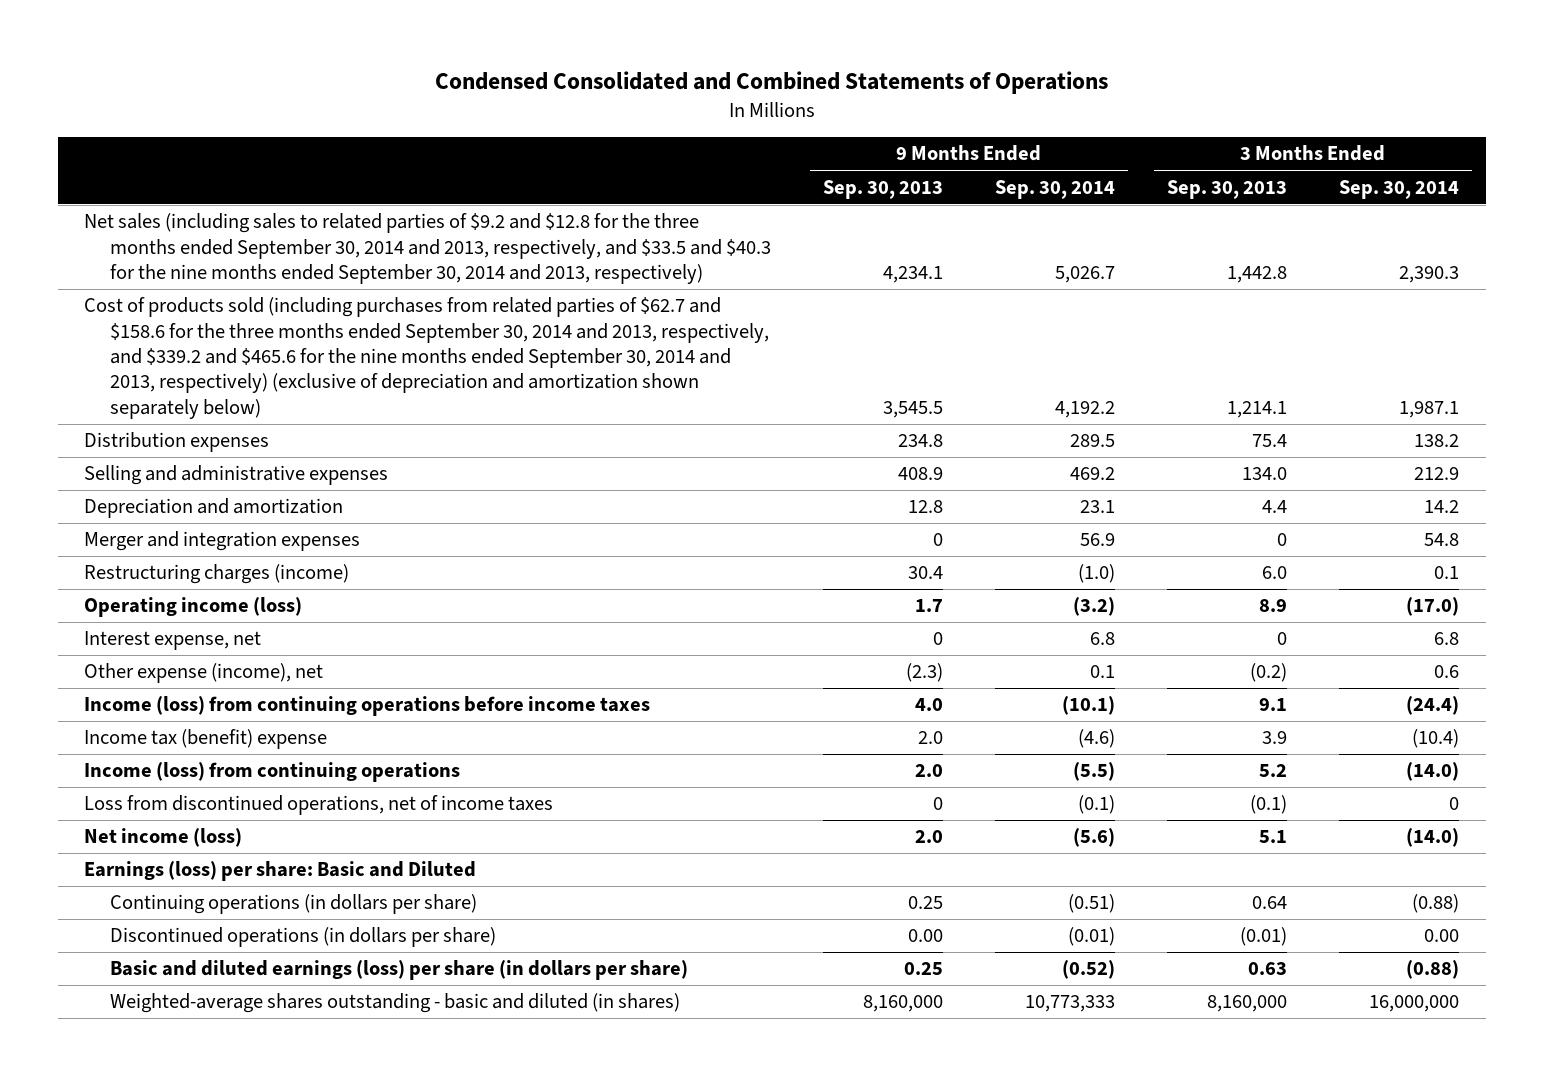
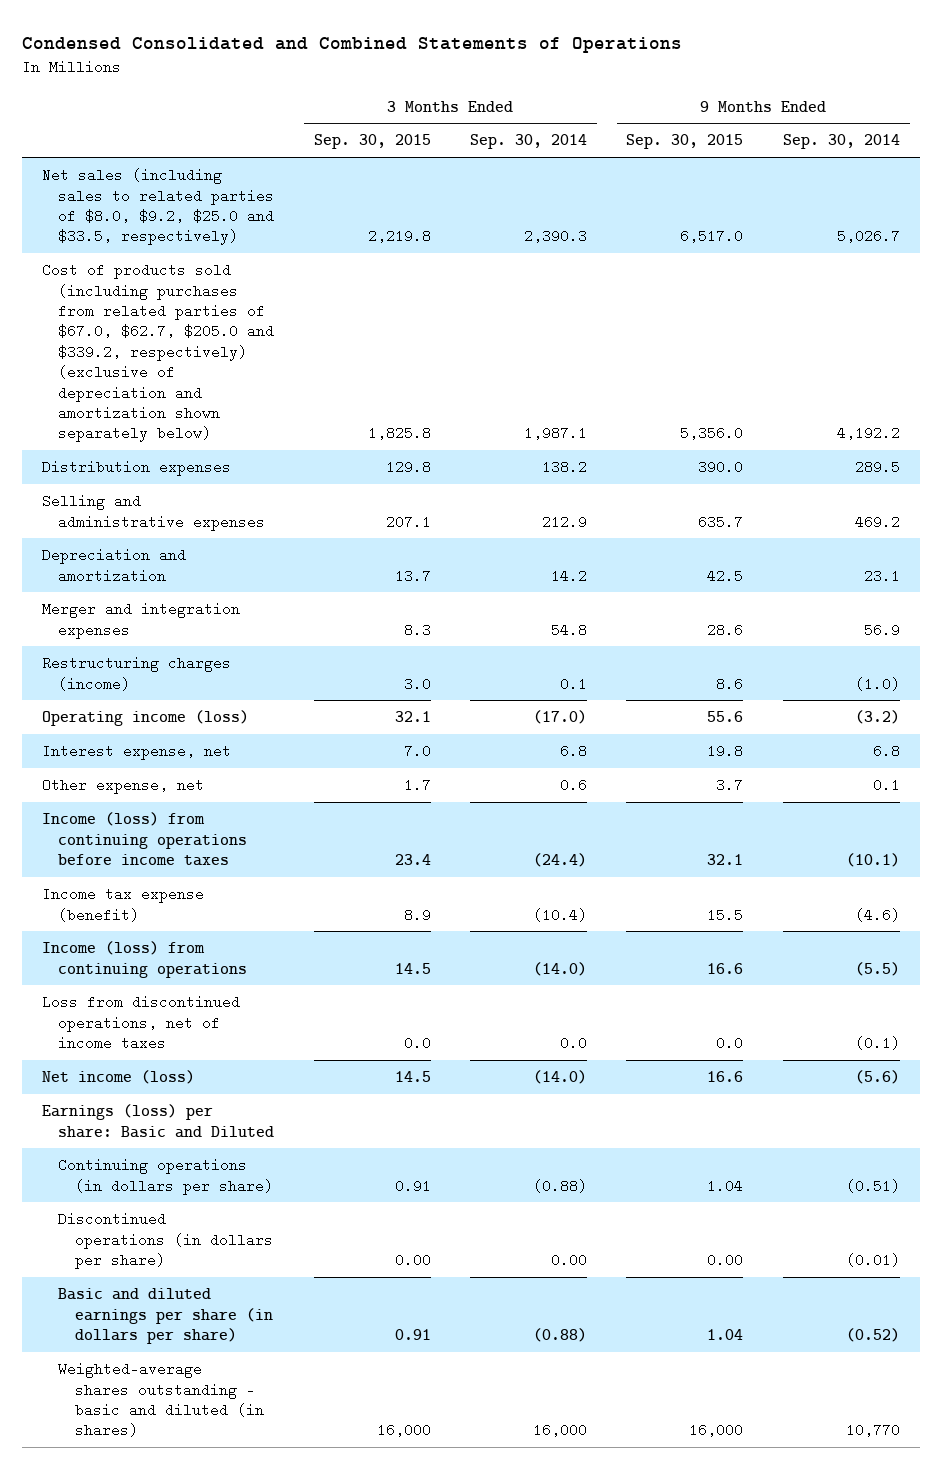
[822,179,943,199] Sep. 30, 2013 -> none
[1167,179,1288,199] Sep. 30, 2013 -> none
none -> [313,134,431,150] Sep. 30, 2015
none -> [626,134,744,150] Sep. 30, 2015
[83,213,771,285] Net sales (including sales to related parties of $9.2 and $12.8 for the three months ended September 30, 2014 and 2013, respectively, and $33.5 and $40.3 for the nine months ended September 30, 2014 and 2013, respectively) -> [42,168,275,246] Net sales (including sales to related parties of $8.0, $9.2, $25.0 and $33.5, respectively)
[83,297,769,419] Cost of products sold (including purchases from related parties of $62.7 and $158.6 for the three months ended September 30, 2014 and 2013, respectively, and $339.2 and $465.6 for the nine months ended September 30, 2014 and 2013, respectively) (exclusive of depreciation and amortization shown separately below) -> [42,263,275,443] Cost of products sold (including purchases from related parties of $67.0, $62.7, $205.0 and $339.2, respectively) (exclusive of depreciation and amortization shown separately below)
[83,663,323,684] Other expense (income), net -> [42,778,205,795] Other expense, net
[83,729,327,750] Income tax (benefit) expense -> [42,887,205,922] Income tax expense (benefit)
[1449,797,1460,811] 0 -> [560,1035,588,1050] 0.0
[109,960,688,981] Basic and diluted earnings (loss) per share (in dollars per share) -> [58,1288,273,1344] Basic and diluted earnings per share (in dollars per share)
[1024,995,1115,1013] 10,773,333 -> [845,1423,900,1438] 10,770
[1369,995,1460,1013] 16,000,000 -> [533,1423,588,1438] 16,000

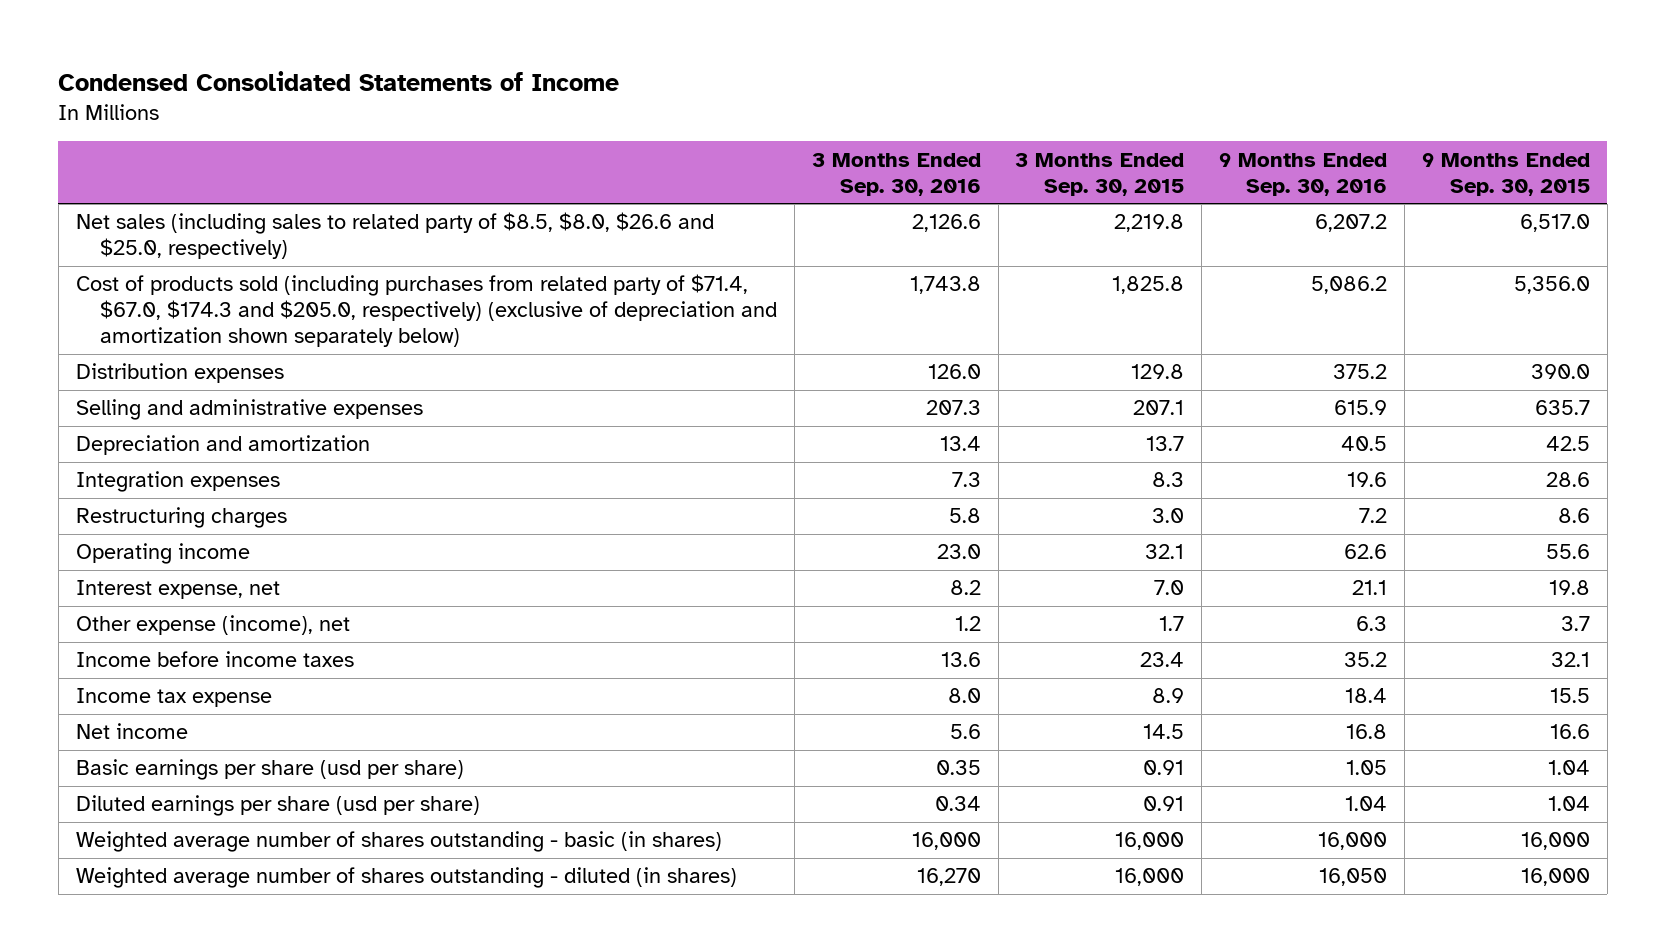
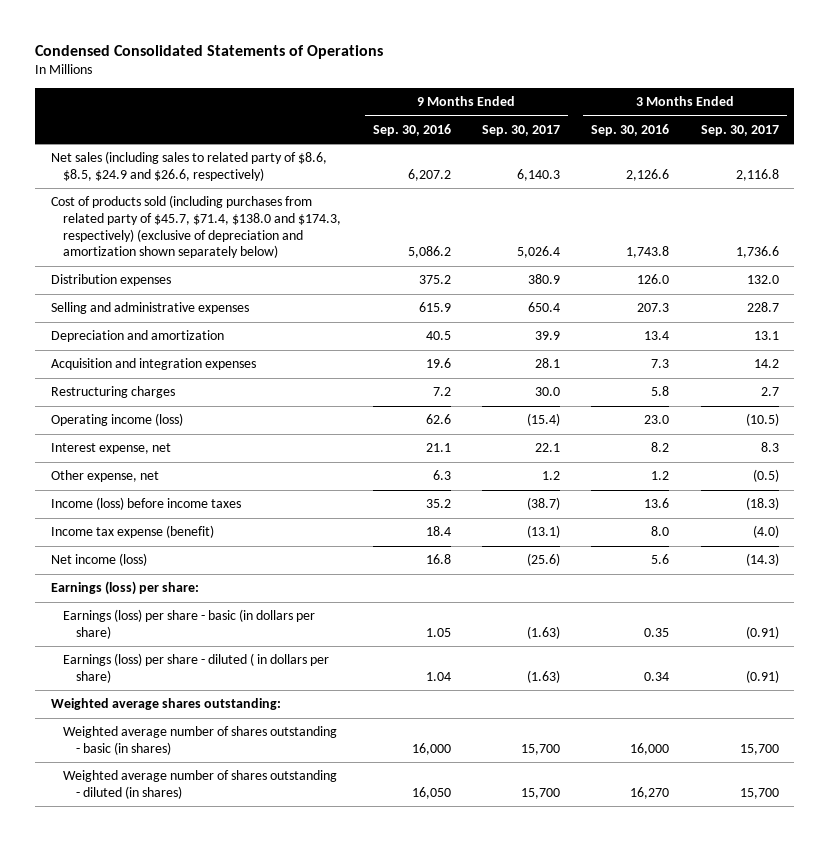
[58,71,620,92] Condensed Consolidated Statements of Income -> [34,44,383,59] Condensed Consolidated Statements of Operations
[1015,152,1185,196] 3 Months Ended Sep. 30, 2015 -> none
[1421,152,1590,196] 9 Months Ended Sep. 30, 2015 -> none
none -> [481,124,560,136] Sep. 30, 2017
none -> [700,124,779,136] Sep. 30, 2017
[75,212,714,260] Net sales (including sales to related party of $8.5, $8.0, $26.6 and $25.0, respectively) -> [50,151,327,181] Net sales (including sales to related party of $8.6, $8.5, $24.9 and $26.6, respectively)
[75,274,778,348] Cost of products sold (including purchases from related party of $71.4, $67.0, $174.3 and $205.0, respectively) (exclusive of depreciation and amortization shown separately below) -> [50,195,342,259] Cost of products sold (including purchases from related party of $45.7, $71.4, $138.0 and $174.3, respectively) (exclusive of depreciation and amortization shown separately below)
[75,471,280,493] Integration expenses -> [50,358,256,371] Acquisition and integration expenses
[75,543,250,565] Operating income -> [50,413,183,427] Operating income (loss)
[75,615,350,636] Other expense (income), net -> [50,470,159,483] Other expense, net
[75,651,354,668] Income before income taxes -> [50,497,241,511] Income (loss) before income taxes
[75,688,272,708] Income tax expense -> [50,525,214,539] Income tax expense (benefit)
[75,723,188,740] Net income -> [50,553,147,567] Net income (loss)
none -> [50,581,199,596] Earnings (loss) per share:
[75,759,464,781] Basic earnings per share (usd per share) -> [63,609,316,639] Earnings (loss) per share - basic (in dollars per share)
[75,795,480,817] Diluted earnings per share (usd per share) -> [63,653,330,683] Earnings (loss) per share - diluted ( in dollars per share)
none -> [50,698,281,711] Weighted average shares outstanding:

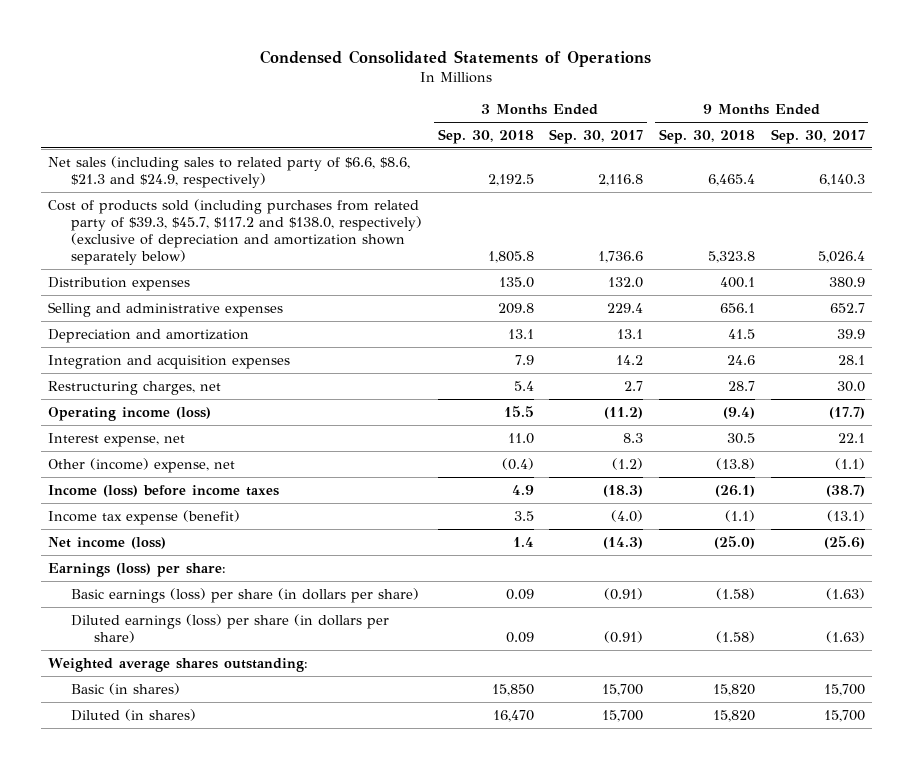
[372,123,451,136] Sep. 30, 2016 -> none
[591,123,670,136] Sep. 30, 2016 -> none
none -> [437,128,534,144] Sep. 30, 2018
none -> [658,128,755,144] Sep. 30, 2018
[50,151,327,181] Net sales (including sales to related party of $8.6, $8.5, $24.9 and $26.6, respectively) -> [48,155,411,188] Net sales (including sales to related party of $6.6, $8.6, $21.3 and $24.9, respectively)
[50,195,342,259] Cost of products sold (including purchases from related party of $45.7, $71.4, $138.0 and $174.3, respectively) (exclusive of depreciation and amortization shown separately below) -> [48,198,423,265] Cost of products sold (including purchases from related party of $39.3, $45.7, $117.2 and $138.0, respectively) (exclusive of depreciation and amortization shown separately below)
[527,302,560,313] 650.4 -> [829,302,865,313] 652.7
[746,302,779,313] 228.7 -> [607,302,644,313] 229.4
[50,358,256,371] Acquisition and integration expenses -> [48,354,291,369] Integration and acquisition expenses
[50,386,175,399] Restructuring charges -> [48,380,222,395] Restructuring charges, net
[526,413,560,427] (15.4) -> [828,406,865,419] (17.7)
[745,413,779,427] (10.5) -> [604,406,644,419] (11.2)
[50,470,159,483] Other expense, net -> [48,457,236,473] Other (income) expense, net
[541,471,560,481] 1.2 -> [834,457,865,470] (1.1)
[752,469,779,483] (0.5) -> [612,457,644,470] (1.2)
[63,609,316,639] Earnings (loss) per share - basic (in dollars per share) -> [71,587,420,603] Basic earnings (loss) per share (in dollars per share)
[63,653,330,683] Earnings (loss) per share - diluted ( in dollars per share) -> [71,613,390,643] Diluted earnings (loss) per share (in dollars per share)
[63,726,338,755] Weighted average number of shares outstanding - basic (in shares) -> [71,682,181,695] Basic (in shares)
[63,770,338,799] Weighted average number of shares outstanding - diluted (in shares) -> [71,708,197,721] Diluted (in shares)

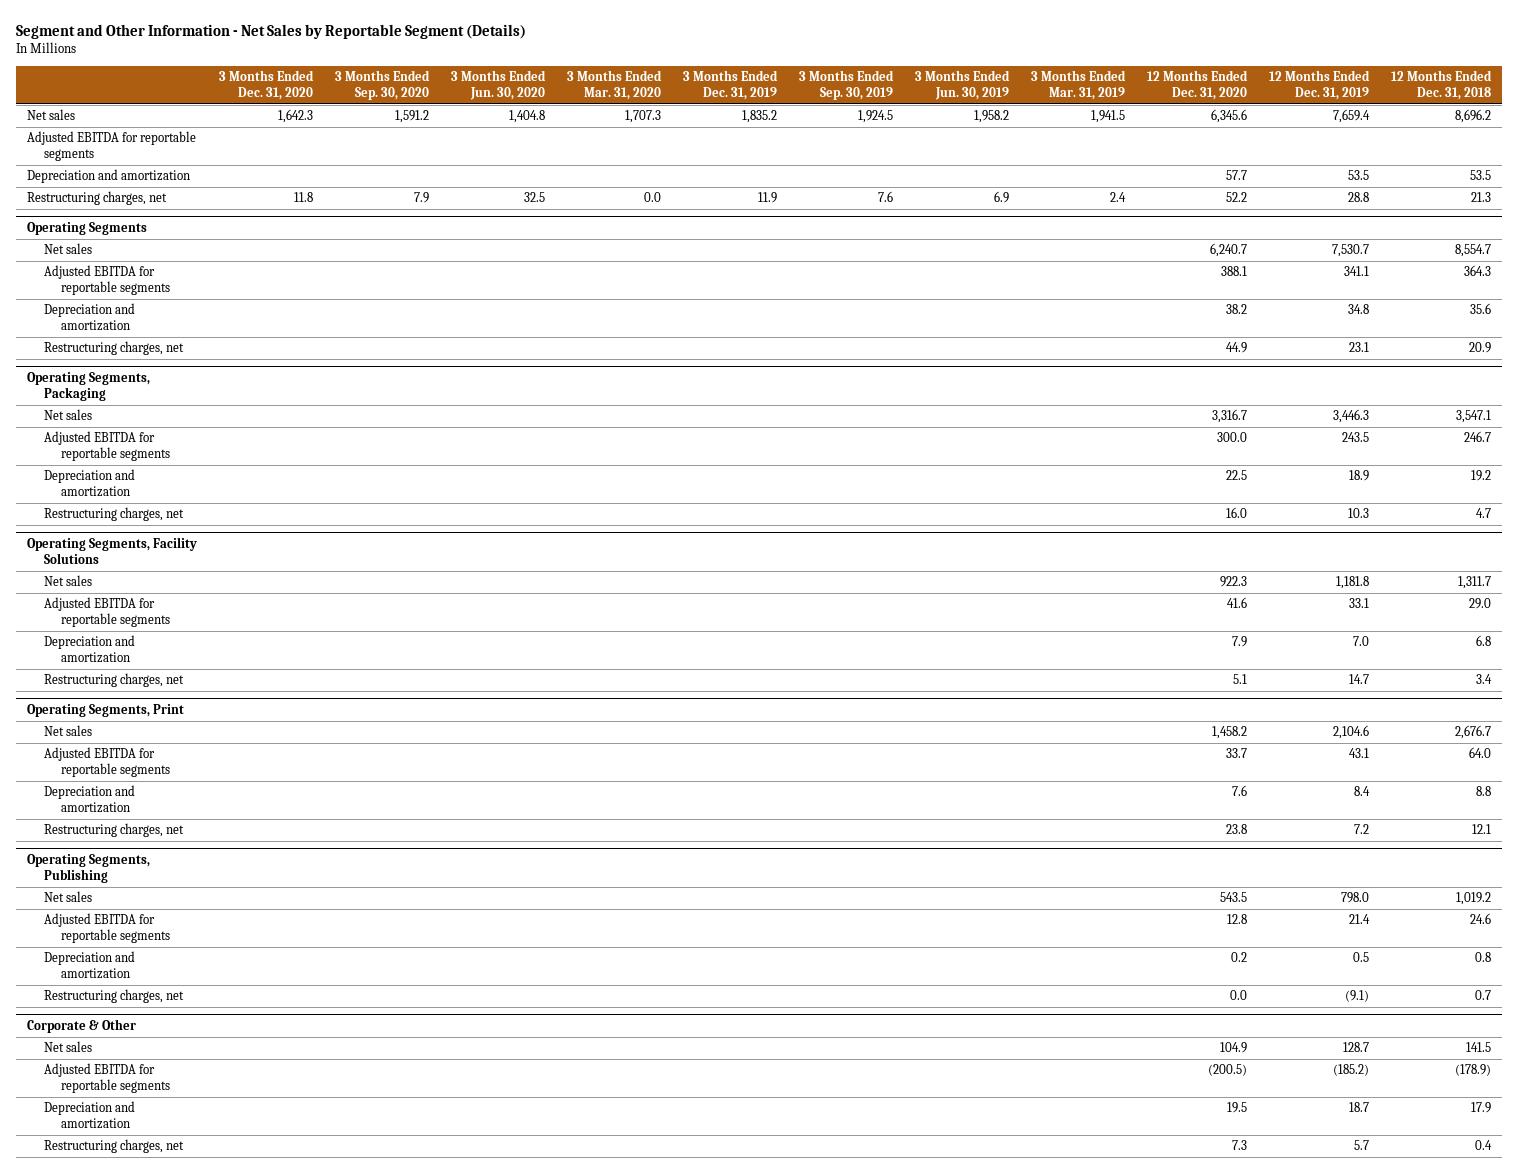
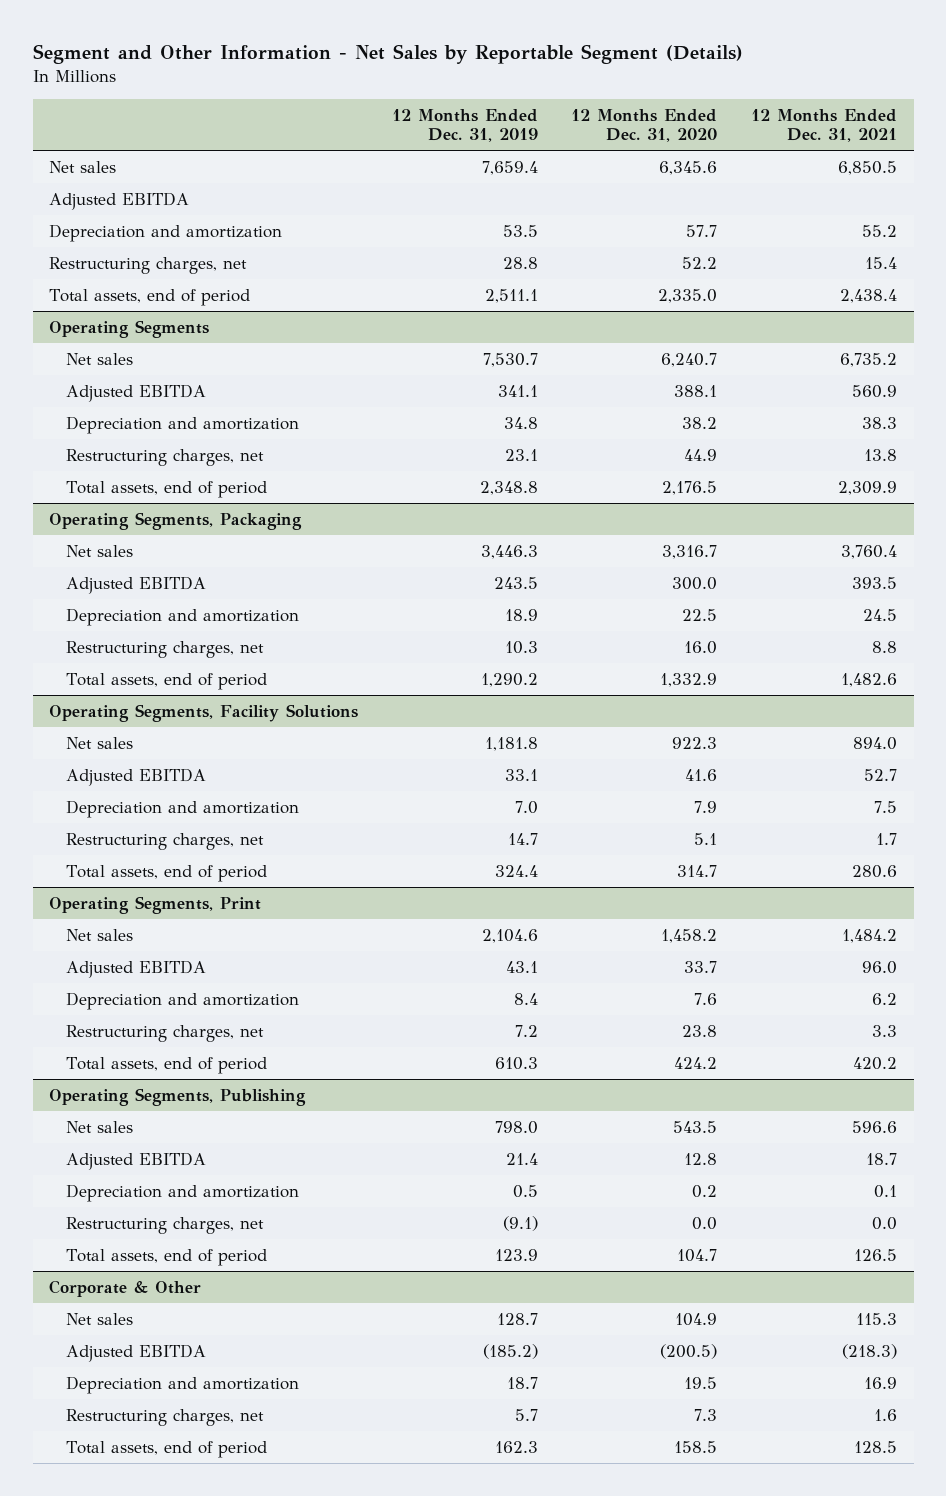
[219,70,315,101] 3 Months Ended Dec. 31, 2020 -> none
[335,70,431,101] 3 Months Ended Sep. 30, 2020 -> none
[450,70,546,101] 3 Months Ended Jun. 30, 2020 -> none
[566,70,662,101] 3 Months Ended Mar. 31, 2020 -> none
[682,70,778,101] 3 Months Ended Dec. 31, 2019 -> none
[798,70,894,101] 3 Months Ended Sep. 30, 2019 -> none
[914,70,1010,101] 3 Months Ended Jun. 30, 2019 -> none
[1030,70,1126,101] 3 Months Ended Mar. 31, 2019 -> none
[1390,70,1492,101] 12 Months Ended Dec. 31, 2018 -> none
none -> [750,108,897,143] 12 Months Ended Dec. 31, 2021
[27,131,197,162] Adjusted EBITDA for reportable segments -> [49,191,190,210] Adjusted EBITDA
none -> [49,288,251,306] Total assets, end of period
[43,265,170,296] Adjusted EBITDA for reportable segments -> [65,383,206,402] Adjusted EBITDA
none -> [65,480,267,498] Total assets, end of period
[43,431,170,462] Adjusted EBITDA for reportable segments -> [65,575,206,594] Adjusted EBITDA
none -> [65,672,267,690] Total assets, end of period
[43,597,170,628] Adjusted EBITDA for reportable segments -> [65,767,206,786] Adjusted EBITDA
none -> [65,864,267,882] Total assets, end of period
[43,747,170,778] Adjusted EBITDA for reportable segments -> [65,959,206,978] Adjusted EBITDA
none -> [65,1056,267,1074] Total assets, end of period
[43,913,170,944] Adjusted EBITDA for reportable segments -> [65,1151,206,1170] Adjusted EBITDA
none -> [65,1248,267,1266] Total assets, end of period
[43,1063,170,1094] Adjusted EBITDA for reportable segments -> [65,1343,206,1362] Adjusted EBITDA
none -> [65,1440,267,1458] Total assets, end of period

